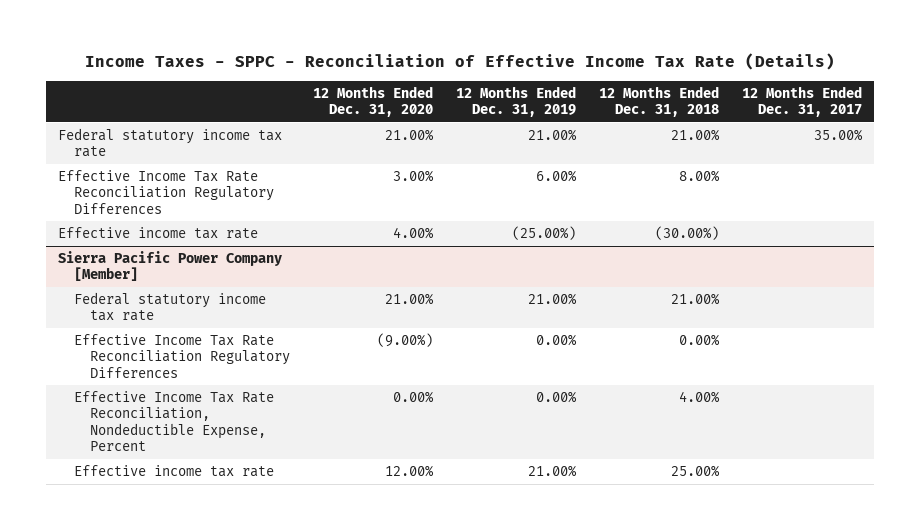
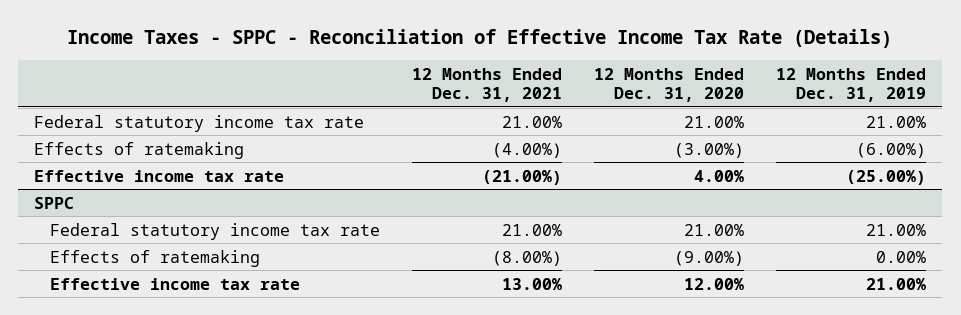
[599,86,720,118] 12 Months Ended Dec. 31, 2018 -> none
[742,86,863,118] 12 Months Ended Dec. 31, 2017 -> none
none -> [411,67,562,103] 12 Months Ended Dec. 31, 2021
[57,170,274,214] Effective Income Tax Rate Reconciliation Regulatory Differences -> none
none -> [34,141,245,159] Effects of ratemaking
[57,251,282,282] Sierra Pacific Power Company [Member] -> [34,196,75,209] SPPC
[73,391,274,452] Effective Income Tax Rate Reconciliation, Nondeductible Expense, Percent -> none
[73,334,290,378] Effective Income Tax Rate Reconciliation Regulatory Differences -> [49,249,260,267] Effects of ratemaking

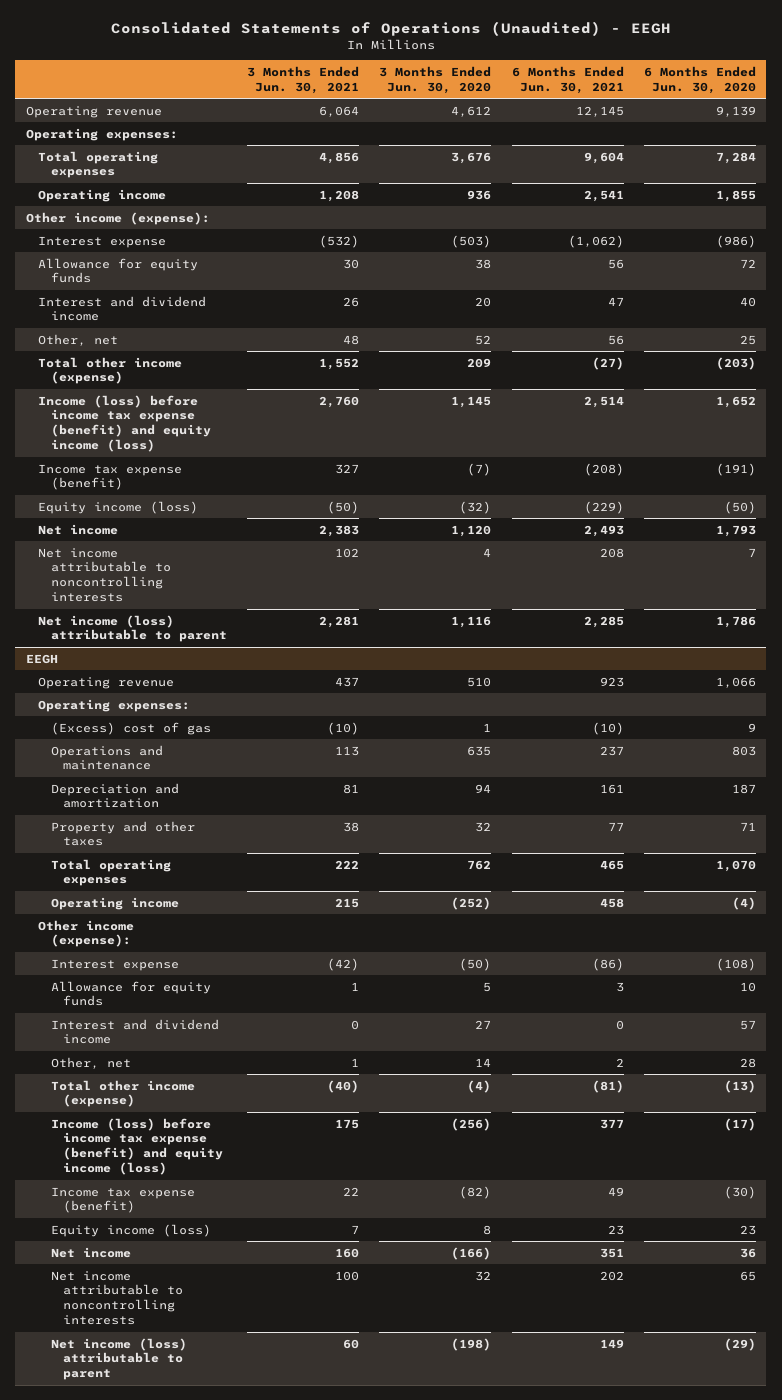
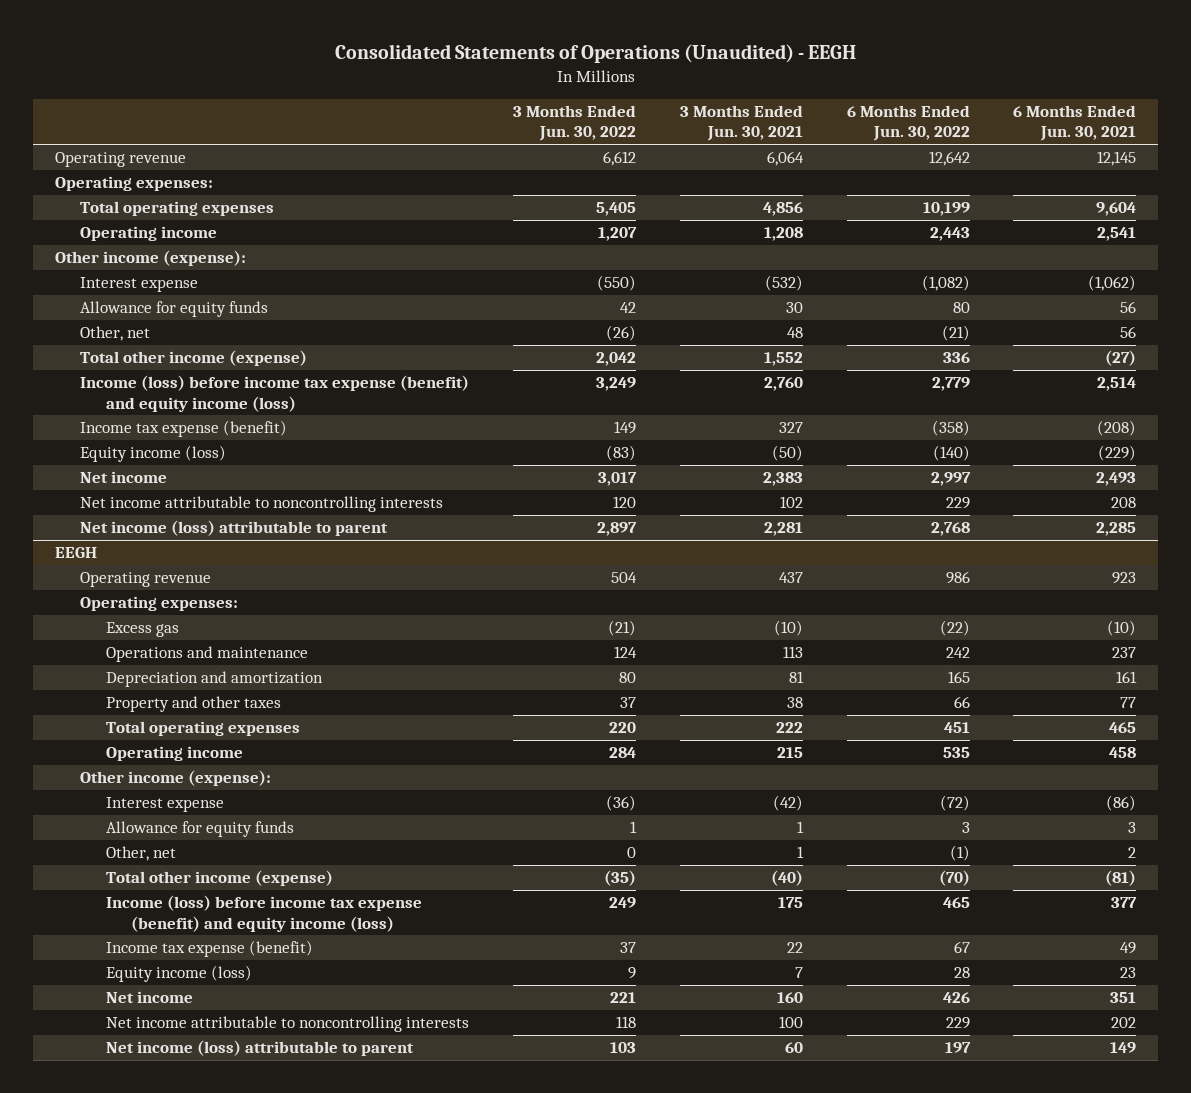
[379,66,492,94] 3 Months Ended Jun. 30, 2020 -> none
[644,66,757,94] 6 Months Ended Jun. 30, 2020 -> none
none -> [513,104,637,142] 3 Months Ended Jun. 30, 2022
none -> [846,104,970,142] 6 Months Ended Jun. 30, 2022
[38,295,207,322] Interest and dividend income -> none
[50,721,211,735] (Excess) cost of gas -> [105,622,179,638] Excess gas
[50,1018,219,1045] Interest and dividend income -> none

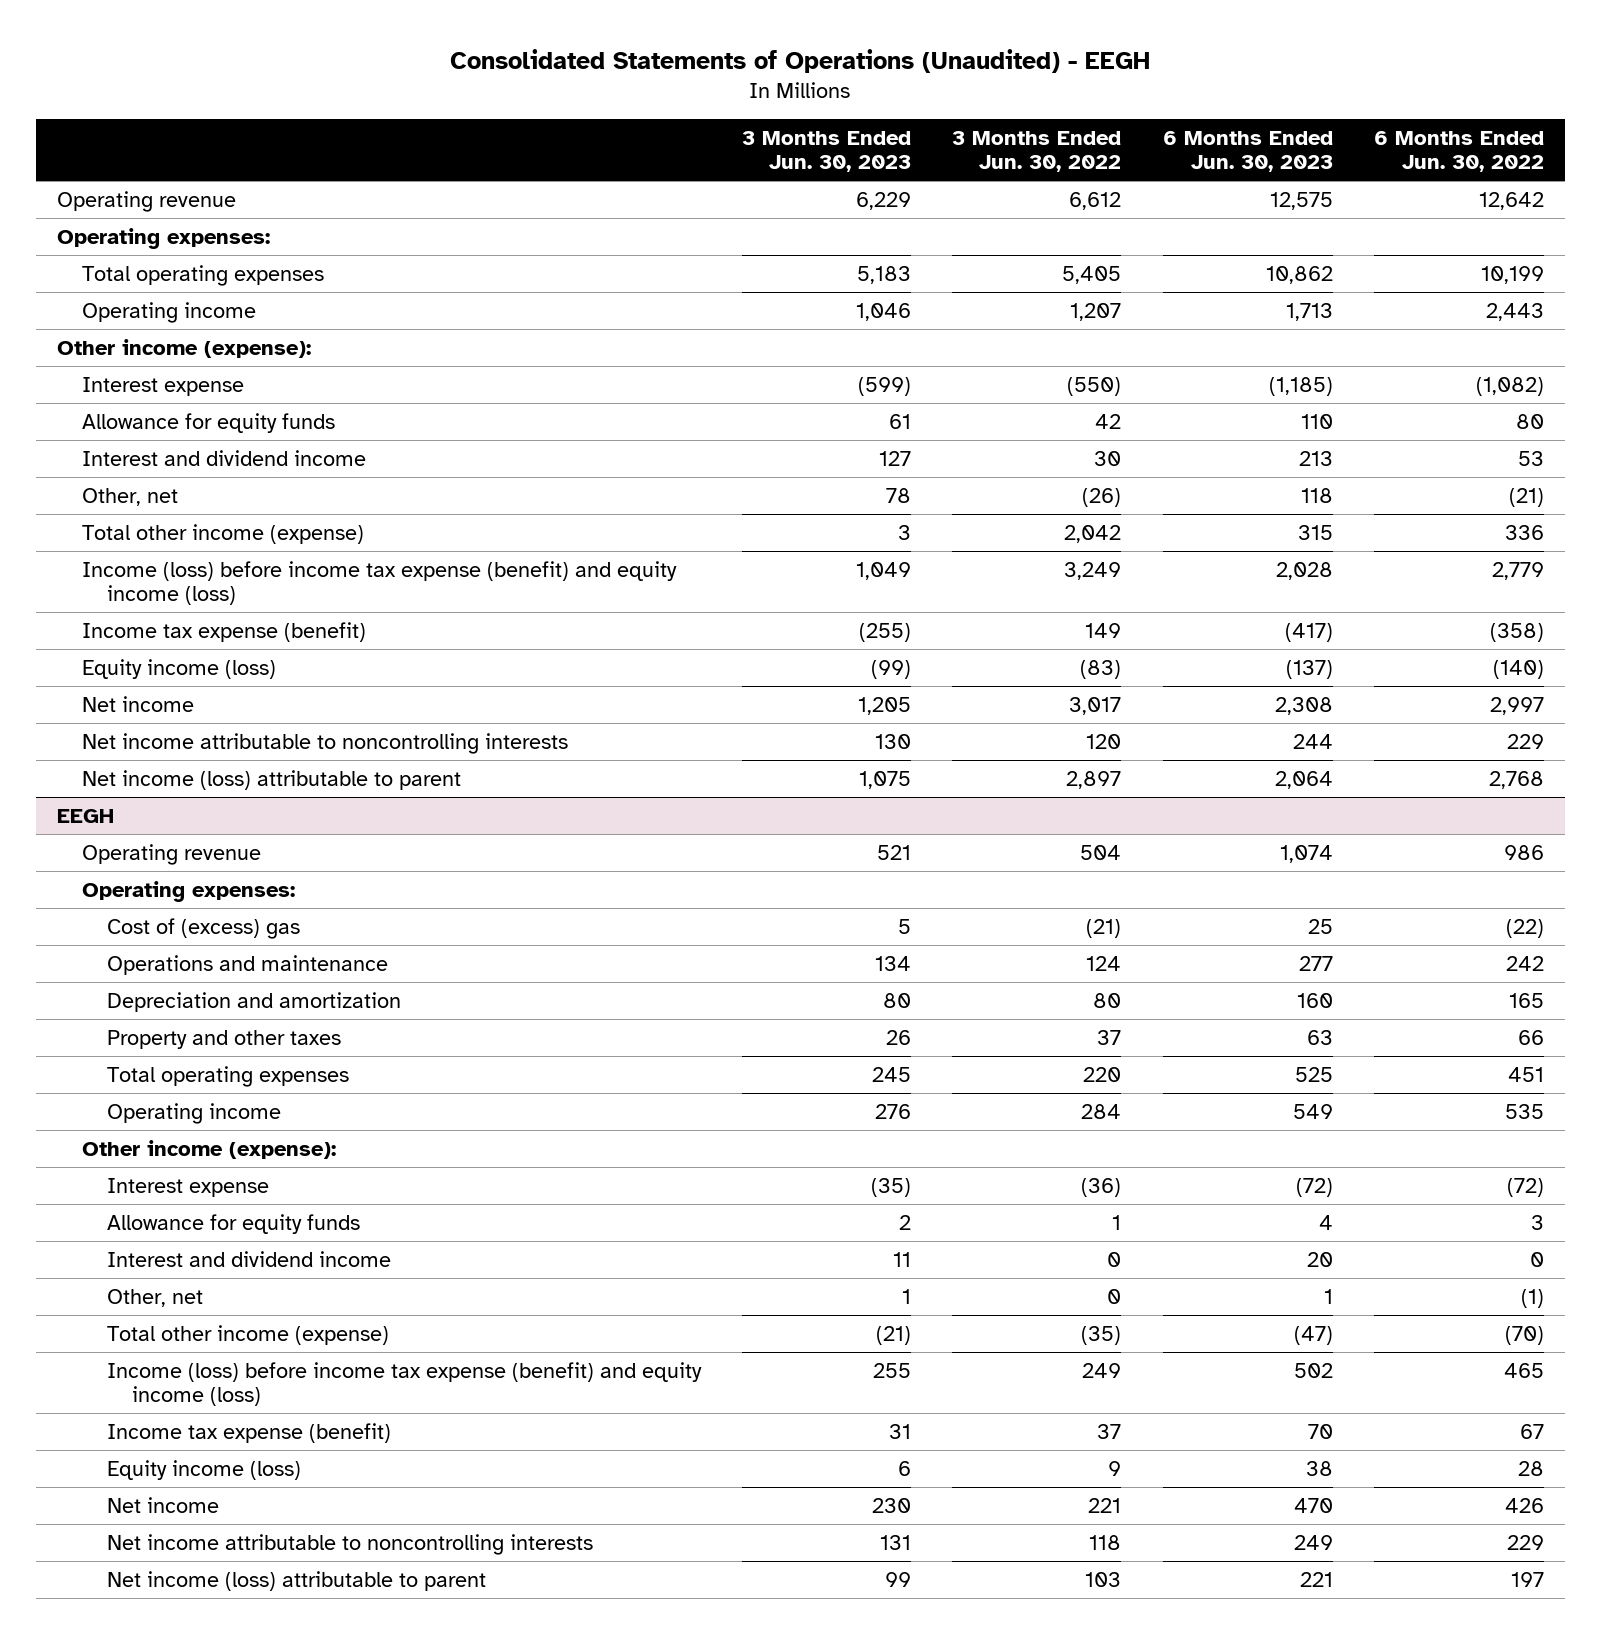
[679,104,803,142] 3 Months Ended Jun. 30, 2021 -> none
[1013,104,1137,142] 6 Months Ended Jun. 30, 2021 -> none
none -> [742,130,912,173] 3 Months Ended Jun. 30, 2023
none -> [1162,130,1333,173] 6 Months Ended Jun. 30, 2023
none -> [81,449,366,466] Interest and dividend income
[105,622,179,638] Excess gas -> [106,917,300,939] Cost of (excess) gas
none -> [106,1250,391,1267] Interest and dividend income

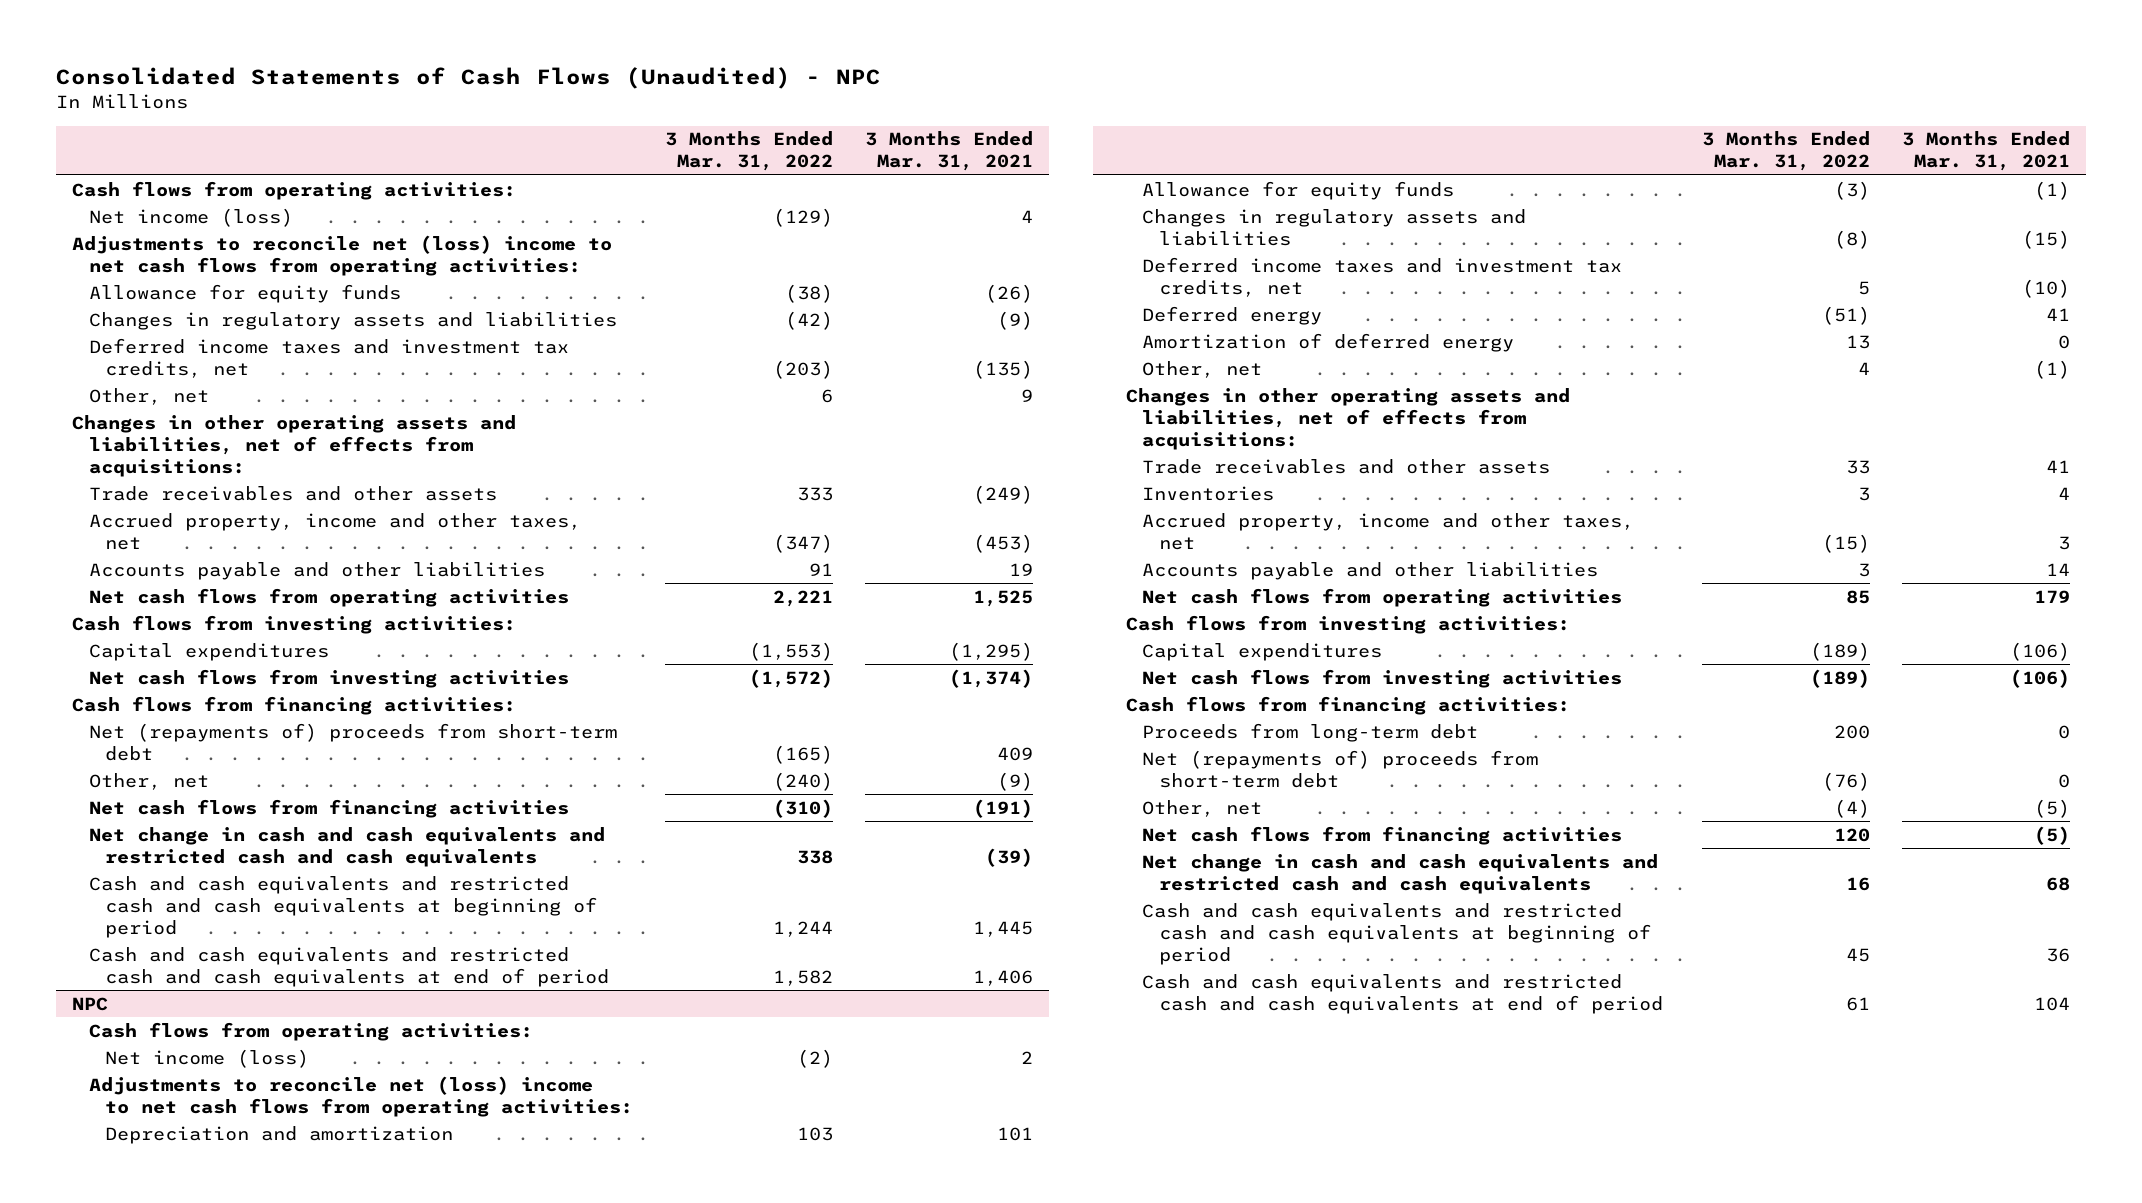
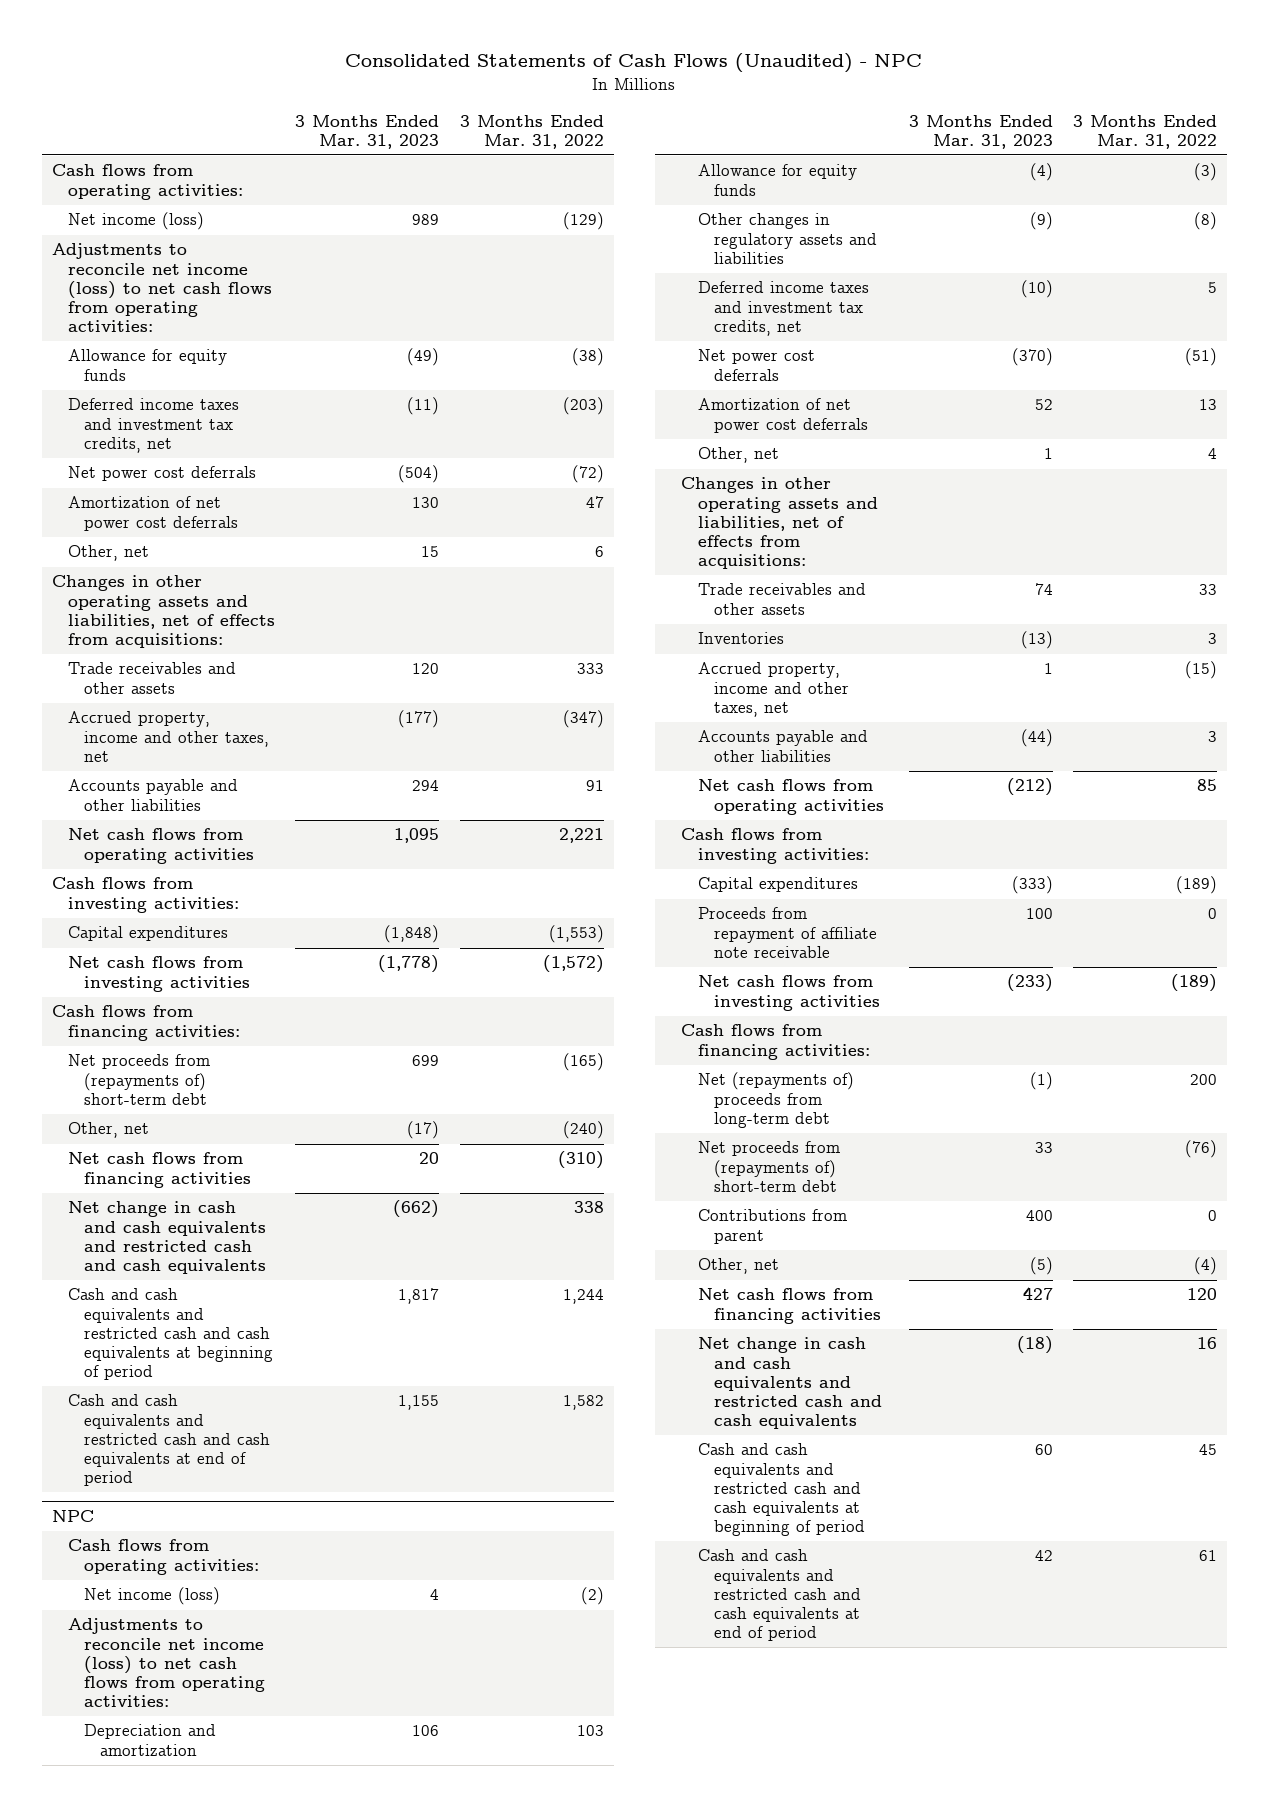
[865,131,1034,172] 3 Months Ended Mar. 31, 2021 -> none
none -> [295,114,440,149] 3 Months Ended Mar. 31, 2023
[72,234,613,276] Adjustments to reconcile net (loss) income to net cash flows from operating activities: -> [51,243,272,332] Adjustments to reconcile net income (loss) to net cash flows from operating activities:
[88,311,617,330] Changes in regulatory assets and liabilities -> none
none -> [67,466,256,482] Net power cost deferrals
none -> [67,496,239,531] Amortization of net power cost deferrals
[88,722,617,761] Net (repayments of) proceeds from short-term debt -> [67,1054,210,1105] Net proceeds from (repayments of) short-term debt
[88,1075,634,1117] Adjustments to reconcile net (loss) income to net cash flows from operating activities: -> [67,1618,266,1707] Adjustments to reconcile net income (loss) to net cash flows from operating activities:
[1142,208,1527,246] Changes in regulatory assets and liabilities -> [697,213,877,264] Other changes in regulatory assets and liabilities
[1142,305,1323,325] Deferred energy -> [697,349,815,381] Net power cost deferrals
[1142,332,1515,352] Amortization of deferred energy -> [697,398,868,433] Amortization of net power cost deferrals
none -> [697,907,877,958] Proceeds from repayment of affiliate note receivable
[1142,722,1479,742] Proceeds from long-term debt -> [697,1072,854,1128] Net (repayments of) proceeds from long-term debt
[1142,749,1539,788] Net (repayments of) proceeds from short-term debt -> [697,1141,840,1192] Net proceeds from (repayments of) short-term debt
none -> [697,1209,847,1244] Contributions from parent

